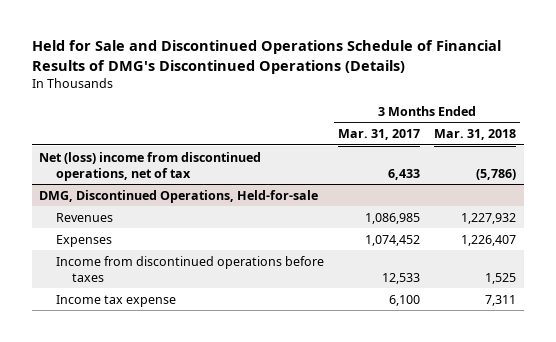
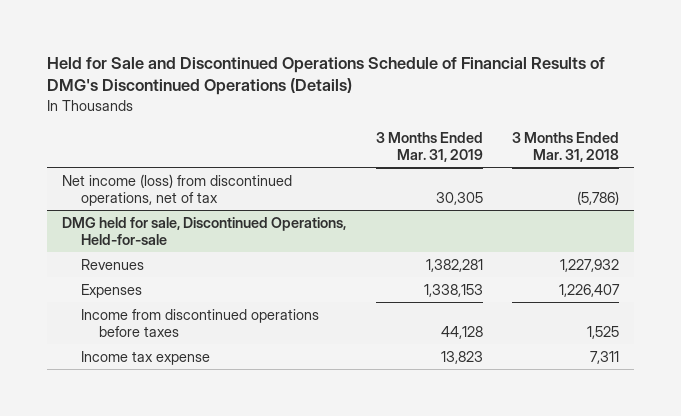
[338,128,421,140] Mar. 31, 2017 -> none
none -> [375,131,483,162] 3 Months Ended Mar. 31, 2019
[39,151,262,181] Net (loss) income from discontinued operations, net of tax -> [61,173,292,206] Net income (loss) from discontinued operations, net of tax
[39,189,319,203] DMG, Discontinued Operations, Held-for-sale -> [61,216,346,245] DMG held for sale, Discontinued Operations, Held-for-sale

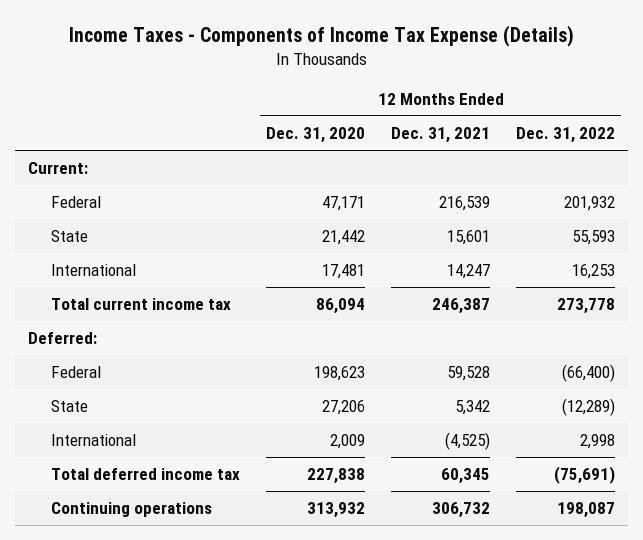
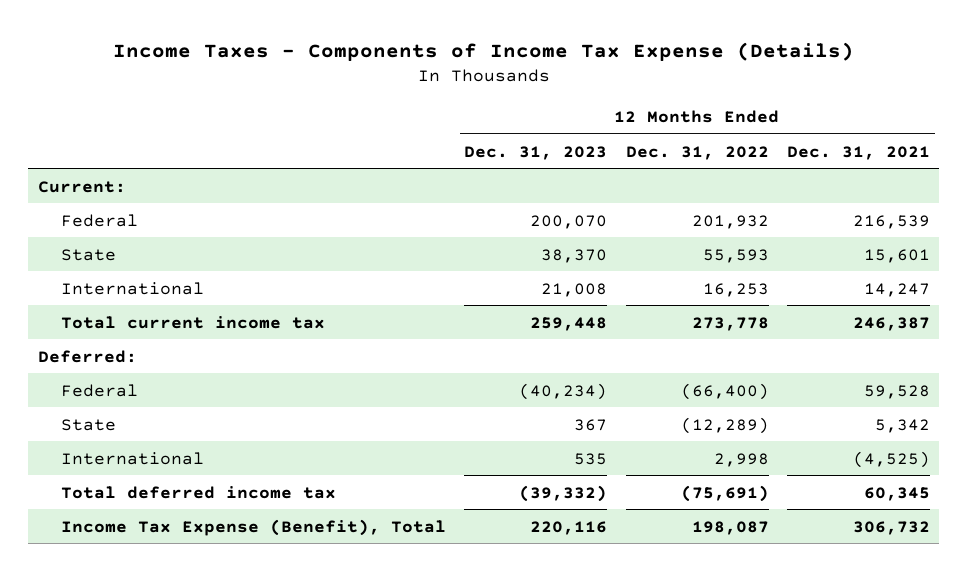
[266,127,366,144] Dec. 31, 2020 -> none
none -> [464,145,608,160] Dec. 31, 2023
[51,502,213,518] Continuing operations -> [61,518,447,536] Income Tax Expense (Benefit), Total

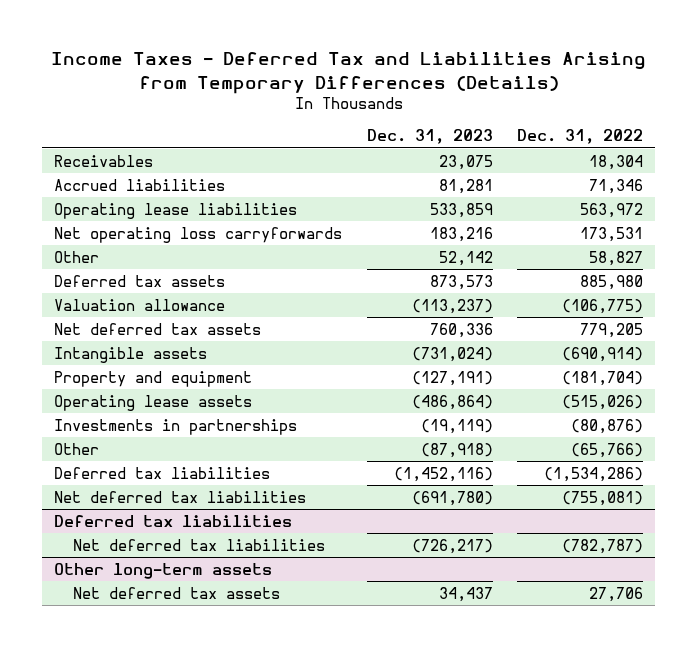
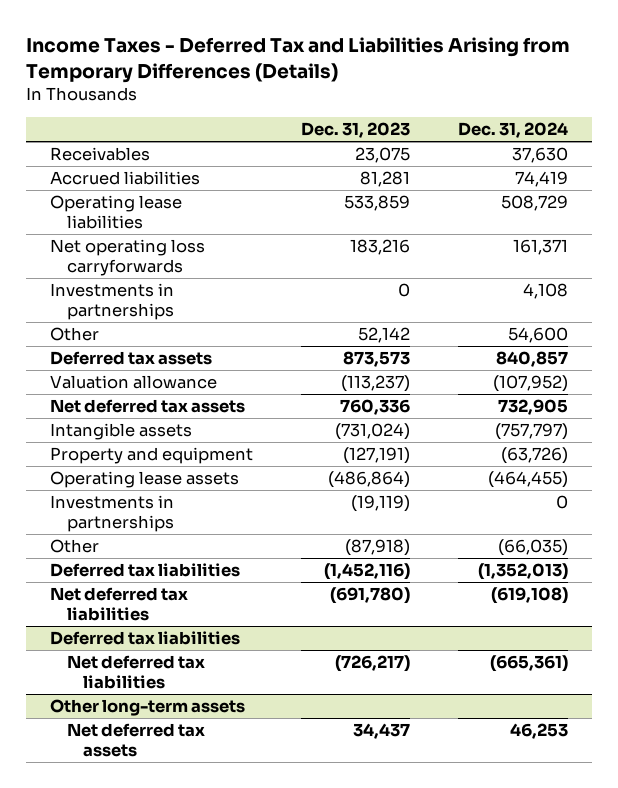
[516,129,643,145] Dec. 31, 2022 -> none
none -> [458,122,569,139] Dec. 31, 2024
none -> [50,283,175,321] Investments in partnerships

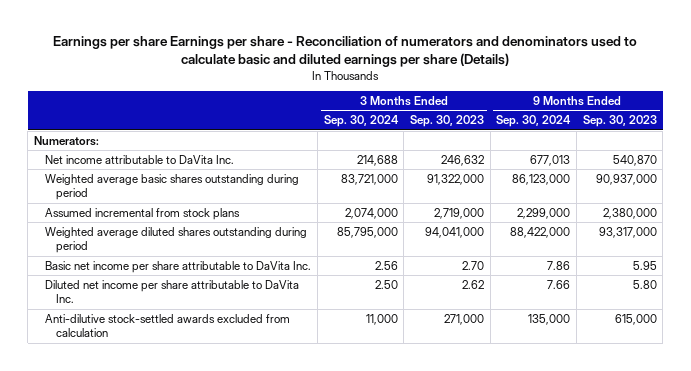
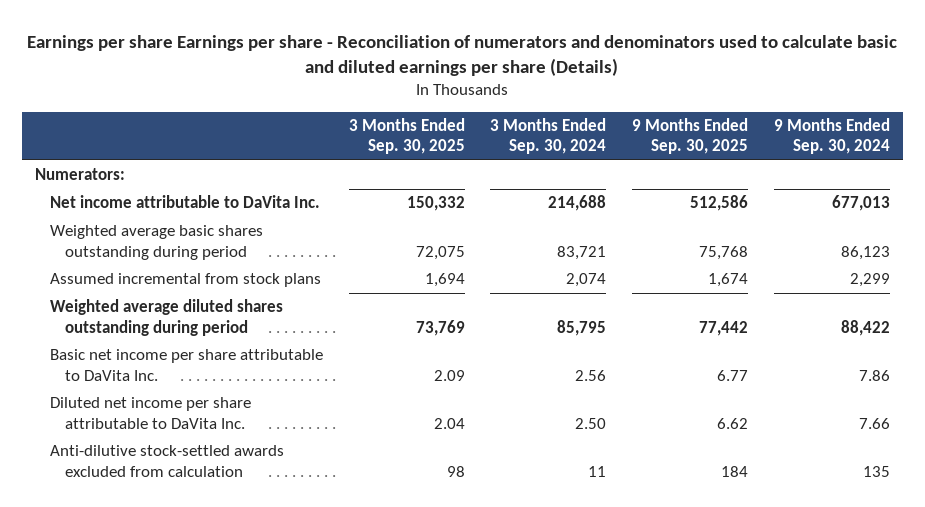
[409,115,484,128] Sep. 30, 2023 -> none
[582,115,657,128] Sep. 30, 2023 -> none
none -> [348,117,465,155] 3 Months Ended Sep. 30, 2025
none -> [632,117,749,155] 9 Months Ended Sep. 30, 2025
[340,173,398,185] 83,721,000 -> [557,245,607,260] 83,721
[512,173,571,185] 86,123,000 -> [840,245,890,260] 86,123
[344,207,398,219] 2,074,000 -> [566,273,607,288] 2,074
[517,207,571,219] 2,299,000 -> [849,273,890,288] 2,299
[336,226,398,238] 85,795,000 -> [557,319,607,336] 85,795
[510,226,571,238] 88,422,000 -> [840,319,890,336] 88,422
[365,313,398,325] 11,000 -> [588,465,607,477] 11
[528,313,571,325] 135,000 -> [862,465,890,477] 135

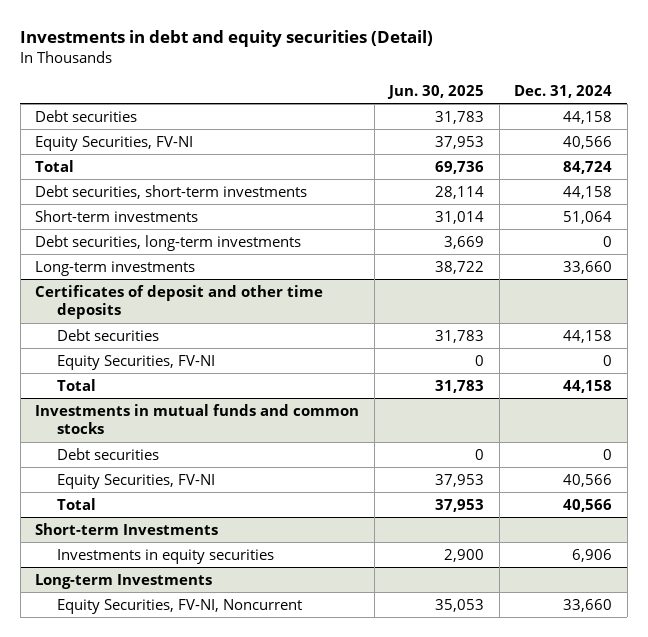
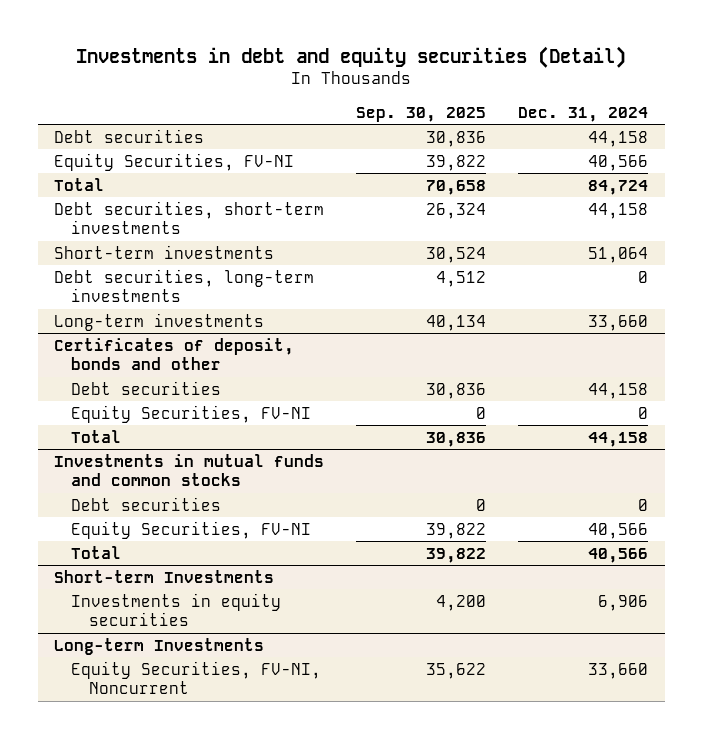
[387,84,485,99] Jun. 30, 2025 -> none
none -> [356,106,487,122] Sep. 30, 2025
[35,284,324,320] Certificates of deposit and other time deposits -> [53,337,294,371] Certificates of deposit, bonds and other

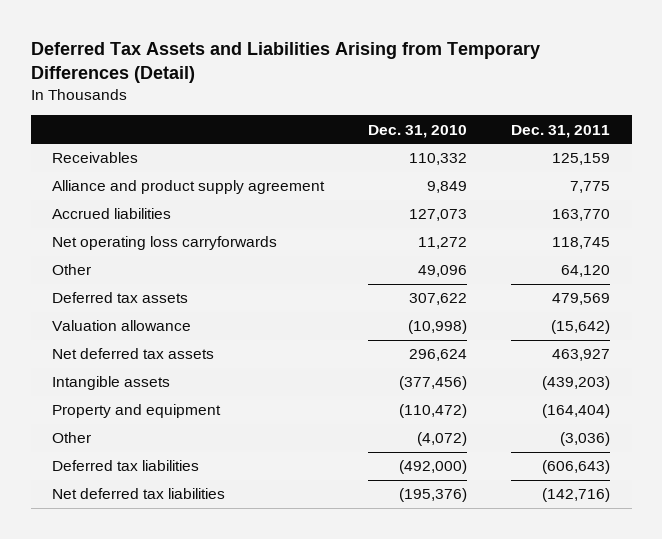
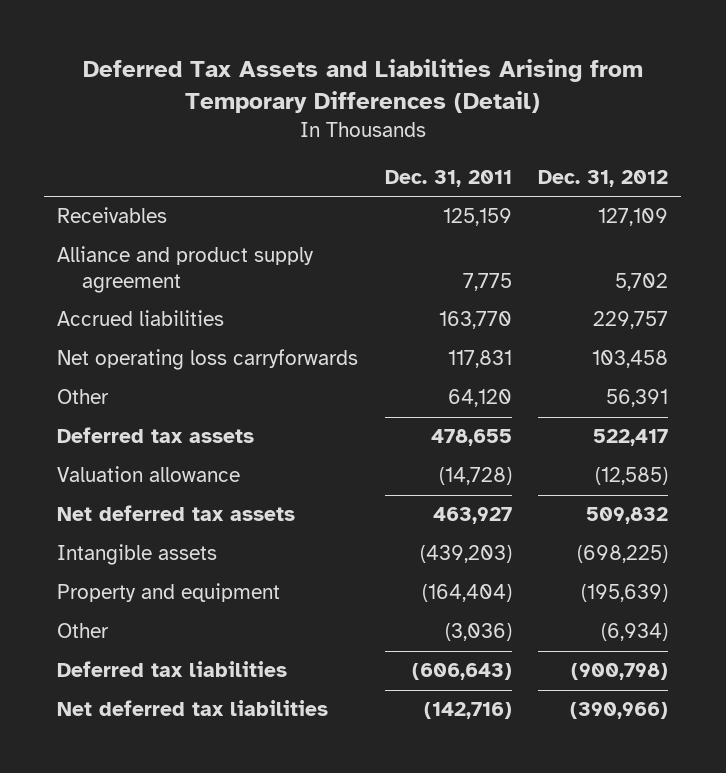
[368,124,468,138] Dec. 31, 2010 -> none
none -> [538,170,669,188] Dec. 31, 2012
[551,237,610,250] 118,745 -> [447,350,512,369] 117,831
[551,293,610,306] 479,569 -> [430,429,512,447] 478,655
[550,320,610,335] (15,642) -> [438,467,512,486] (14,728)

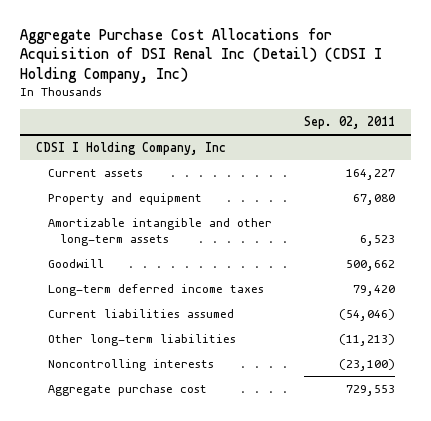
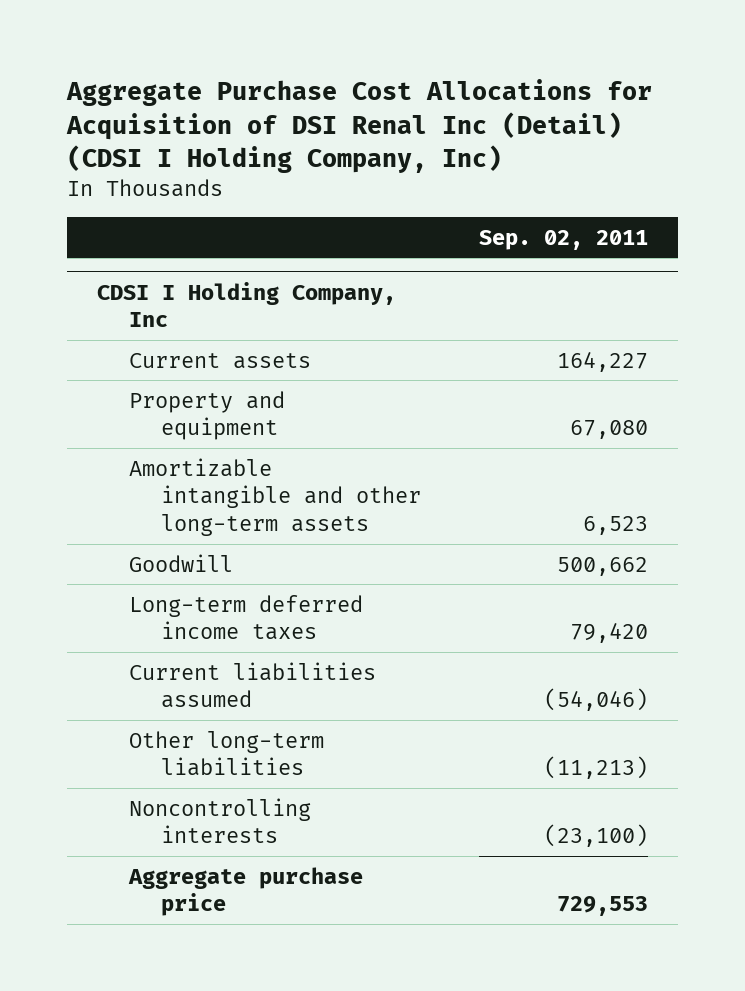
[48,383,208,396] Aggregate purchase cost -> [127,866,363,917] Aggregate purchase price

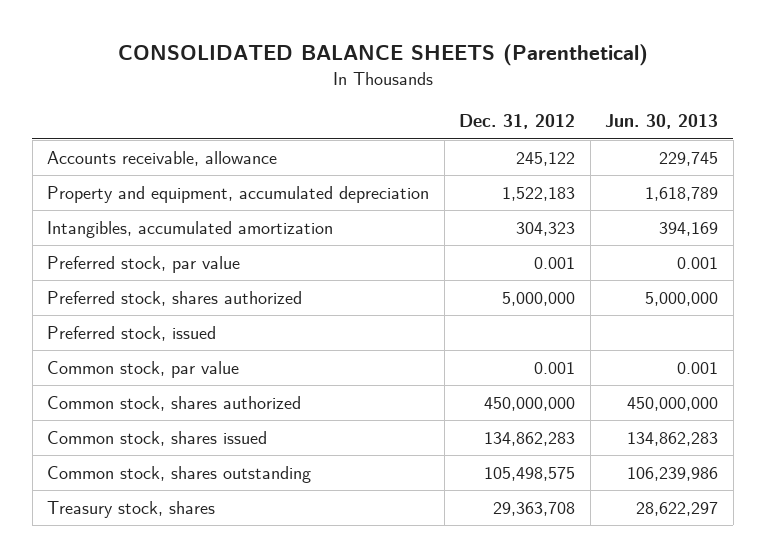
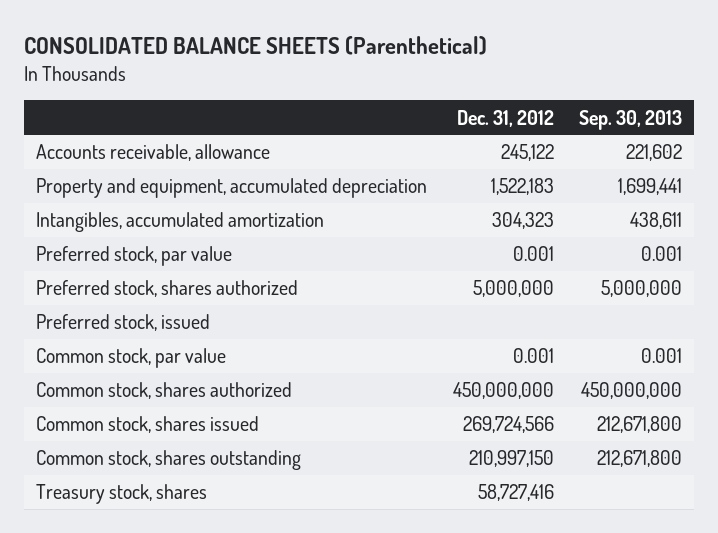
[605,114,719,130] Jun. 30, 2013 -> none
none -> [578,109,682,130] Sep. 30, 2013
[484,432,576,447] 134,862,283 -> [462,416,554,434] 269,724,566
[484,467,576,482] 105,498,575 -> [468,450,554,468] 210,997,150
[493,502,576,517] 29,363,708 -> [477,484,554,502] 58,727,416

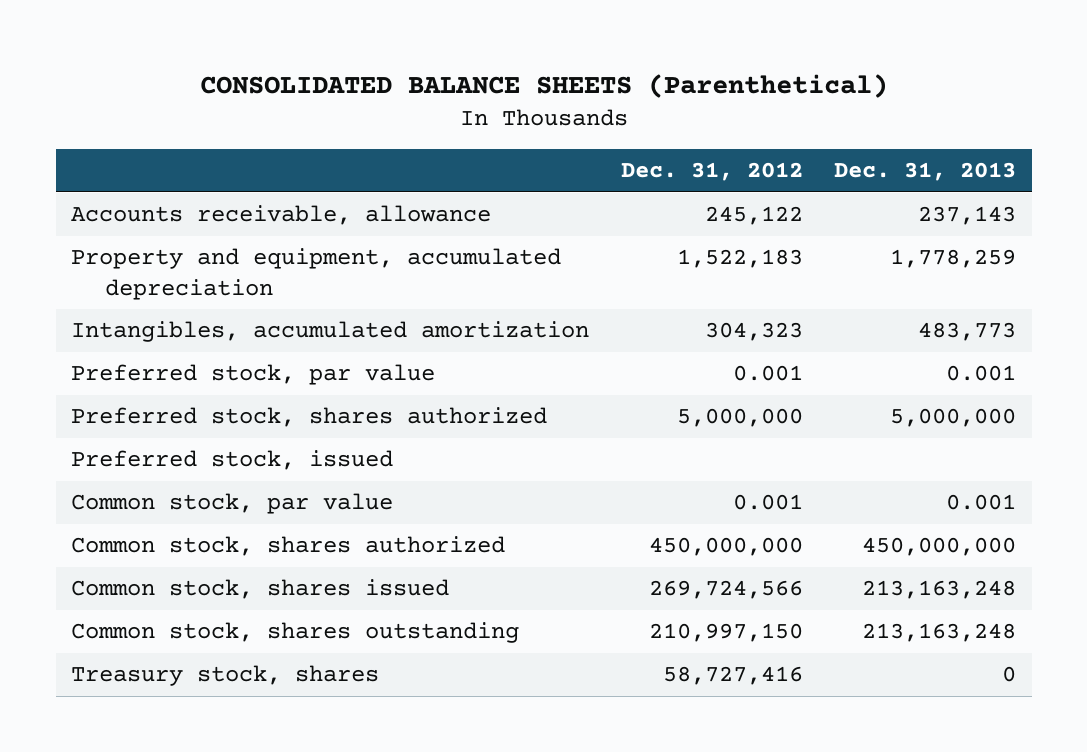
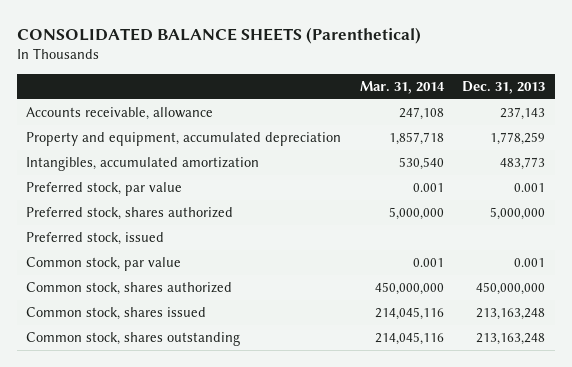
[620,162,803,182] Dec. 31, 2012 -> none
none -> [359,81,445,95] Mar. 31, 2014
[71,665,380,687] Treasury stock, shares -> none

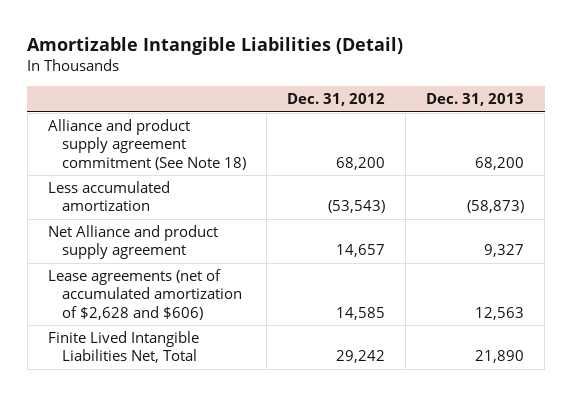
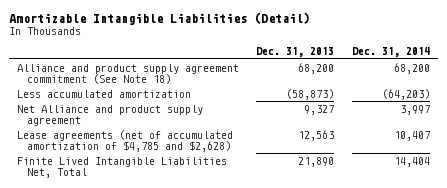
[287,93,386,107] Dec. 31, 2012 -> none
none -> [351,47,430,58] Dec. 31, 2014
[47,269,243,320] Lease agreements (net of accumulated amortization of $2,628 and $606) -> [17,129,234,152] Lease agreements (net of accumulated amortization of $4,785 and $2,628)

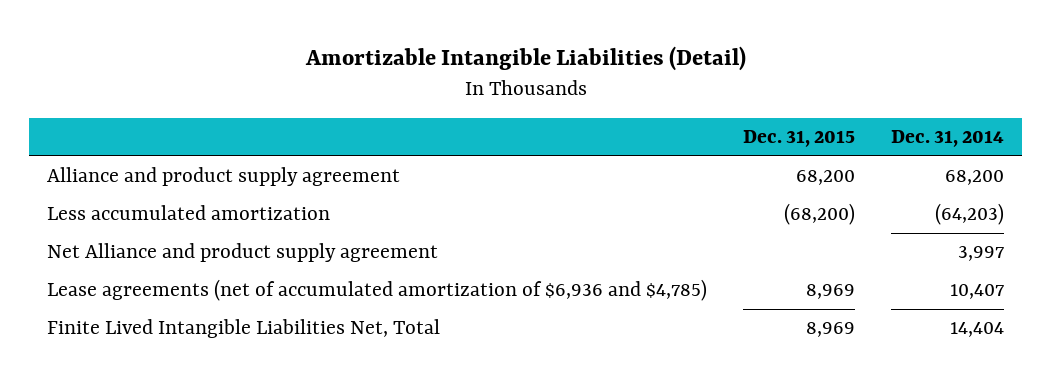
[256,47,335,58] Dec. 31, 2013 -> none
none -> [743,130,856,148] Dec. 31, 2015
[17,63,240,84] Alliance and product supply agreement commitment (See Note 18) -> [47,167,401,187] Alliance and product supply agreement
[17,129,234,152] Lease agreements (net of accumulated amortization of $4,785 and $2,628) -> [47,279,708,302] Lease agreements (net of accumulated amortization of $6,936 and $4,785)

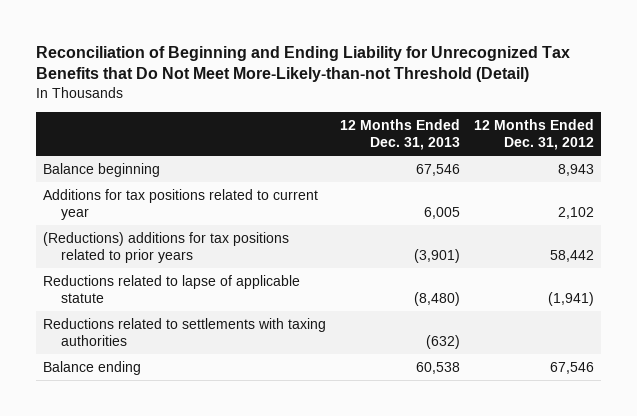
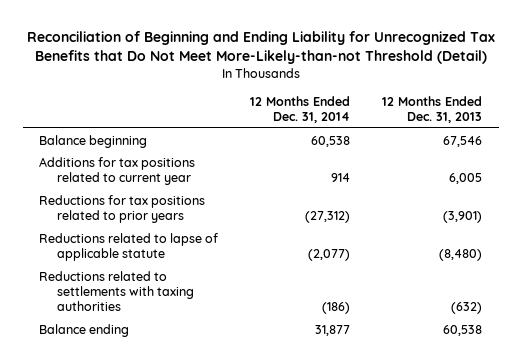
[474,118,595,150] 12 Months Ended Dec. 31, 2012 -> none
none -> [250,95,351,123] 12 Months Ended Dec. 31, 2014
[43,231,290,263] (Reductions) additions for tax positions related to prior years -> [38,194,205,223] Reductions for tax positions related to prior years

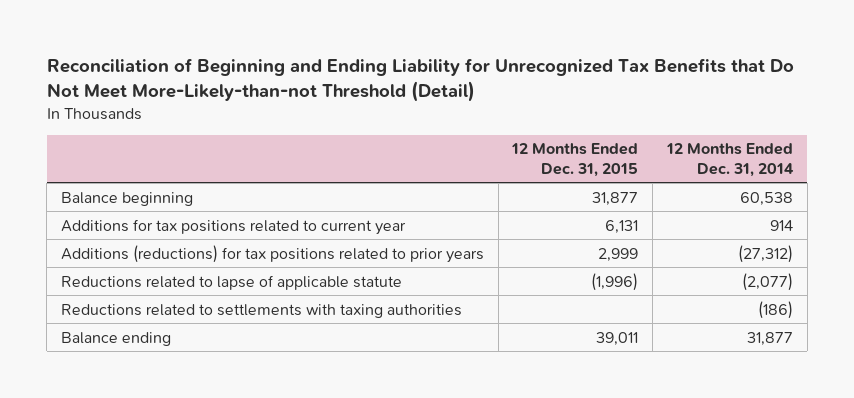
[382,95,483,123] 12 Months Ended Dec. 31, 2013 -> none
none -> [511,143,639,177] 12 Months Ended Dec. 31, 2015
[38,194,205,223] Reductions for tax positions related to prior years -> [60,244,484,263] Additions (reductions) for tax positions related to prior years

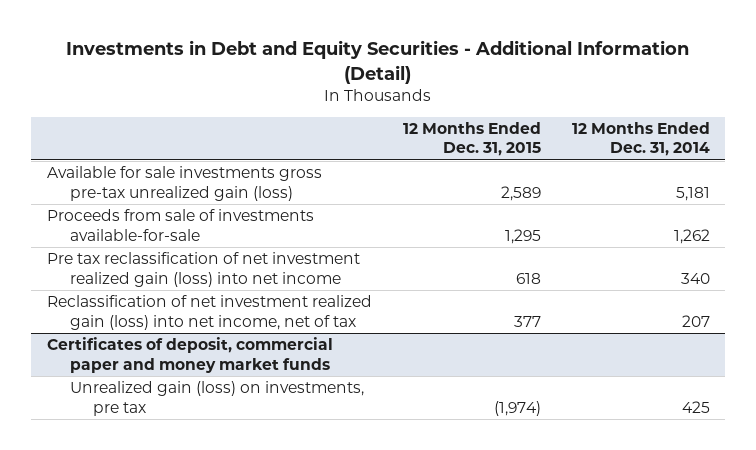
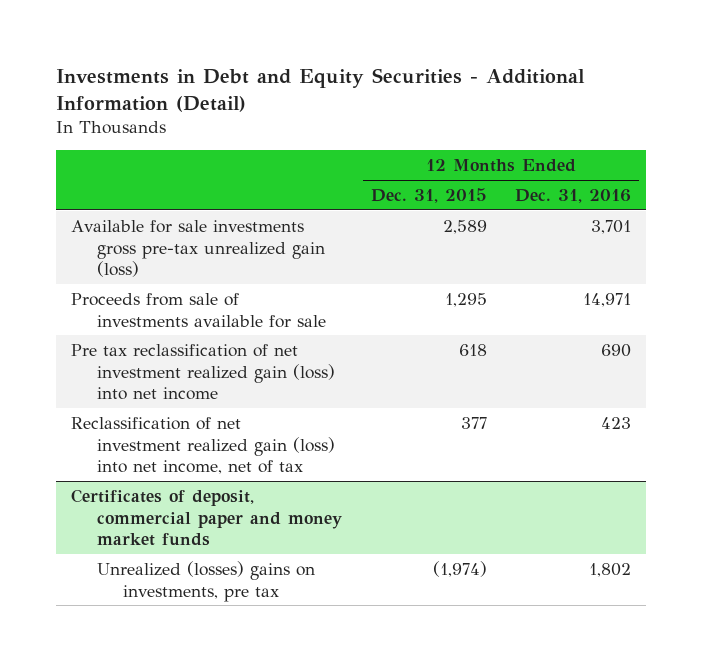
[571,121,710,157] 12 Months Ended Dec. 31, 2014 -> none
none -> [515,188,632,203] Dec. 31, 2016
[46,209,314,241] Proceeds from sale of investments available-for-sale -> [70,292,326,328] Proceeds from sale of investments available for sale
[69,381,364,416] Unrealized gain (loss) on investments, pre tax -> [96,560,315,602] Unrealized (losses) gains on investments, pre tax

